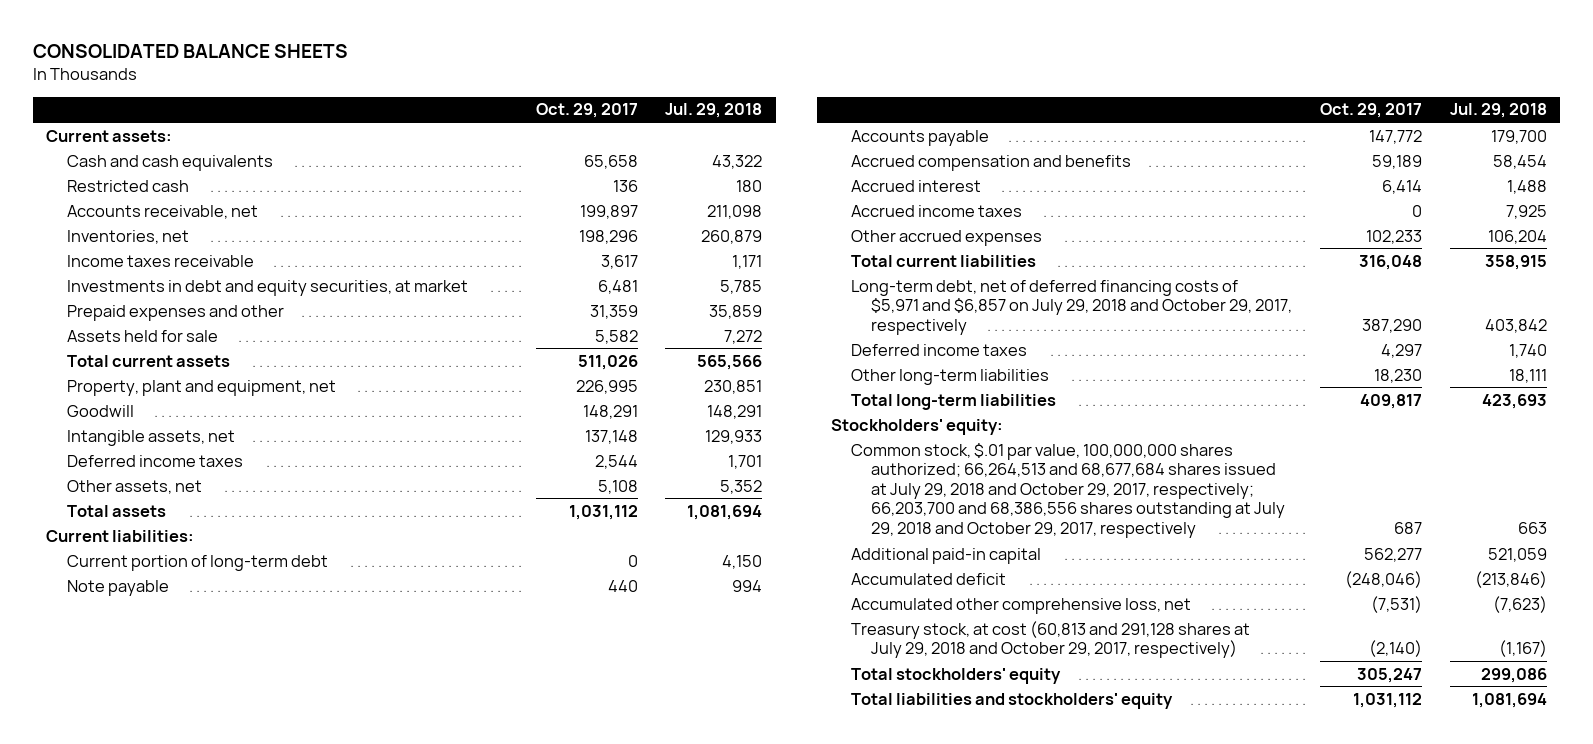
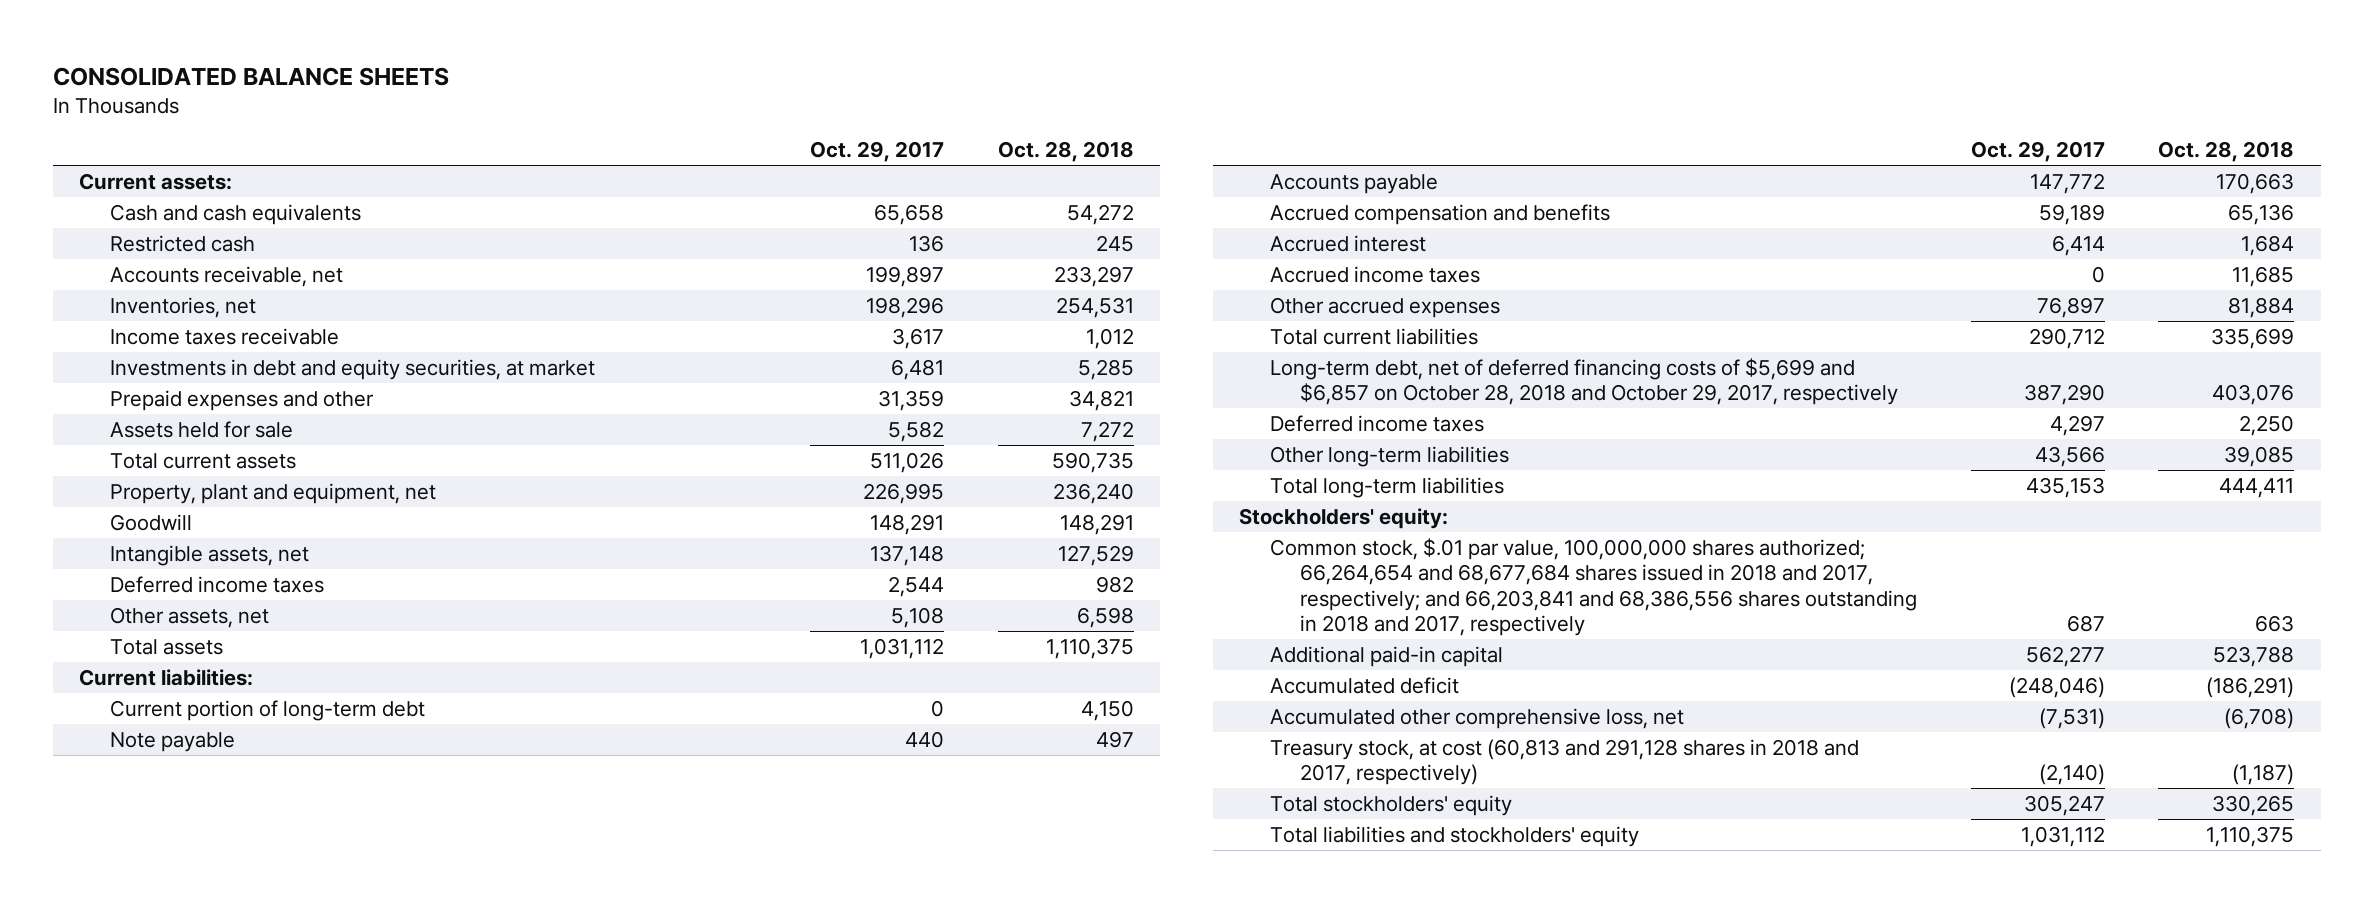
[665,103,763,119] Jul. 29, 2018 -> none
none -> [997,141,1134,163] Oct. 28, 2018
[1366,229,1423,244] 102,233 -> [2036,296,2105,318] 76,897
[1359,254,1423,270] 316,048 -> [2028,327,2105,349] 290,712
[851,279,1293,335] Long-term debt, net of deferred financing costs of $5,971 and $6,857 on July 29, 2018 and October 29, 2017, respectively -> [1269,357,1899,406] Long-term debt, net of deferred financing costs of $5,699 and $6,857 on October 28, 2018 and October 29, 2017, respectively
[1374,368,1423,383] 18,230 -> [2034,445,2105,467] 43,566
[1360,393,1423,409] 409,817 -> [2025,476,2105,498] 435,153
[851,442,1286,538] Common stock, $.01 par value, 100,000,000 shares authorized; 66,264,513 and 68,677,684 shares issued at July 29, 2018 and October 29, 2017, respectively; 66,203,700 and 68,386,556 shares outstanding at July 29, 2018 and October 29, 2017, respectively -> [1269,537,1918,637] Common stock, $.01 par value, 100,000,000 shares authorized; 66,264,654 and 68,677,684 shares issued in 2018 and 2017, respectively; and 66,203,841 and 68,386,556 shares outstanding in 2018 and 2017, respectively
[851,620,1251,659] Treasury stock, at cost (60,813 and 291,128 shares at July 29, 2018 and October 29, 2017, respectively) -> [1269,738,1859,786] Treasury stock, at cost (60,813 and 291,128 shares in 2018 and 2017, respectively)

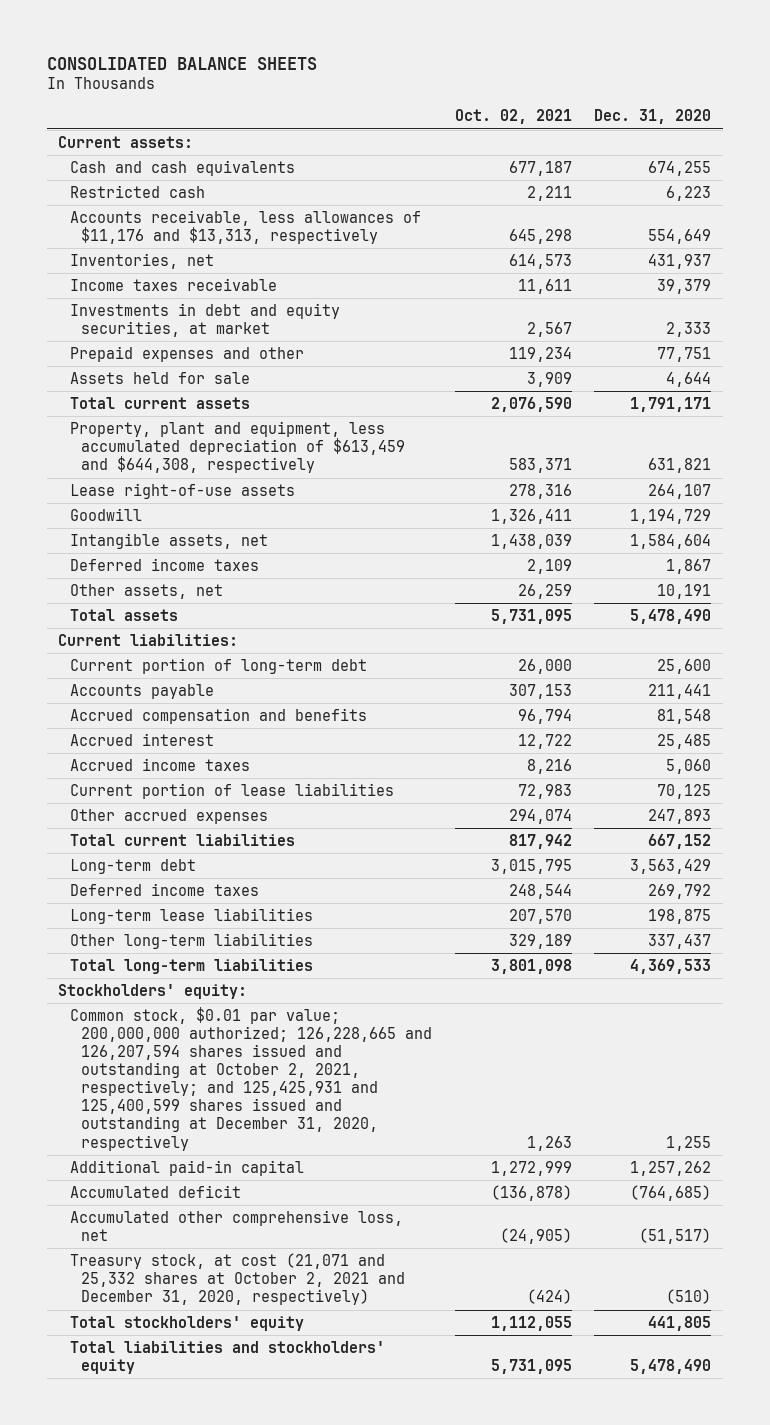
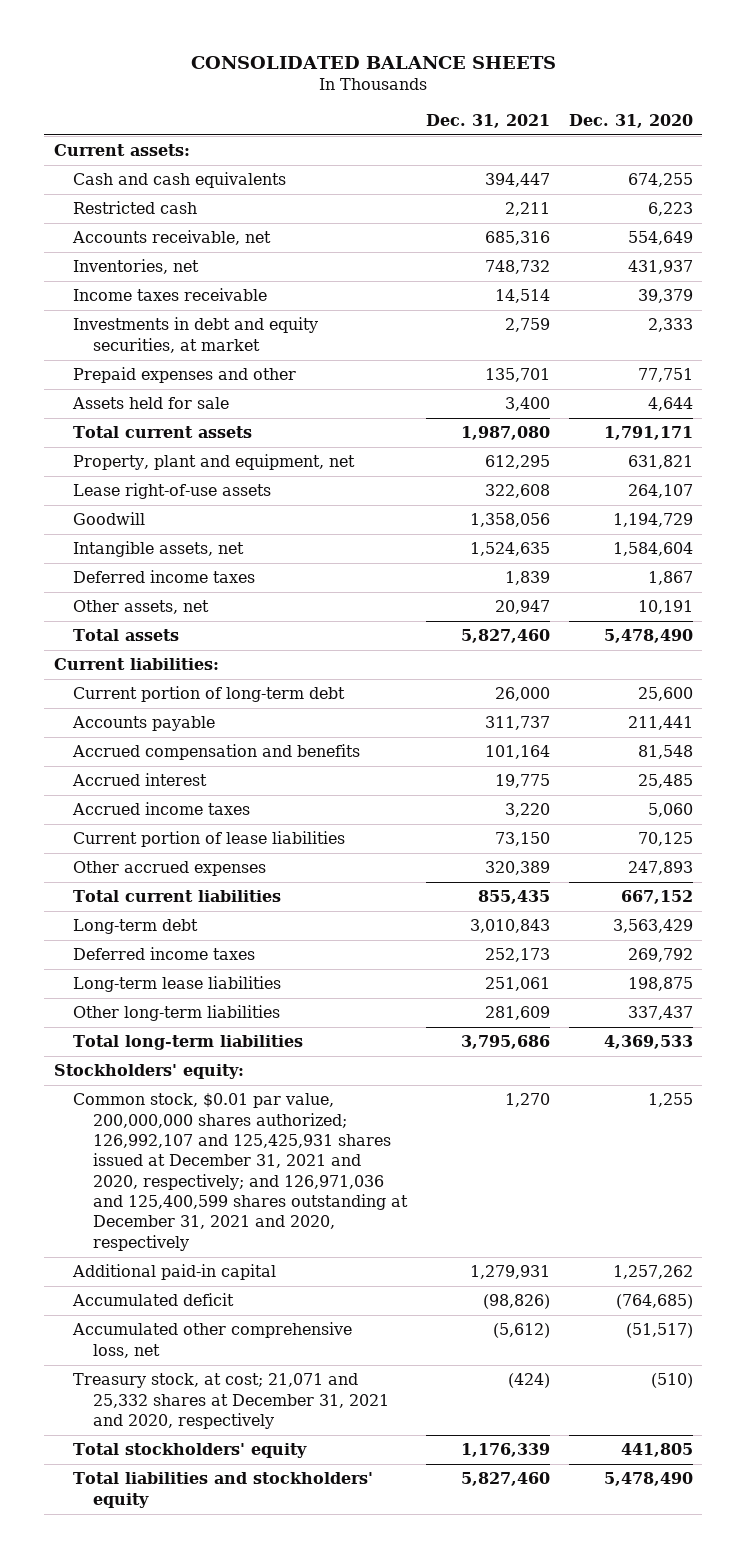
[454,109,572,125] Oct. 02, 2021 -> none
none -> [426,114,551,129] Dec. 31, 2021
[69,209,421,245] Accounts receivable, less allowances of $11,176 and $13,313, respectively -> [72,230,272,246] Accounts receivable, net
[69,420,406,474] Property, plant and equipment, less accumulated depreciation of $613,459 and $644,308, respectively -> [73,454,356,471] Property, plant and equipment, net
[69,1006,433,1151] Common stock, $0.01 par value; 200,000,000 authorized; 126,228,665 and 126,207,594 shares issued and outstanding at October 2, 2021, respectively; and 125,425,931 and 125,400,599 shares issued and outstanding at December 31, 2020, respectively -> [73,1093,409,1251] Common stock, $0.01 par value, 200,000,000 shares authorized; 126,992,107 and 125,425,931 shares issued at December 31, 2021 and 2020, respectively; and 126,971,036 and 125,400,599 shares outstanding at December 31, 2021 and 2020, respectively
[69,1252,406,1306] Treasury stock, at cost (21,071 and 25,332 shares at October 2, 2021 and December 31, 2020, respectively) -> [73,1373,390,1430] Treasury stock, at cost; 21,071 and 25,332 shares at December 31, 2021 and 2020, respectively

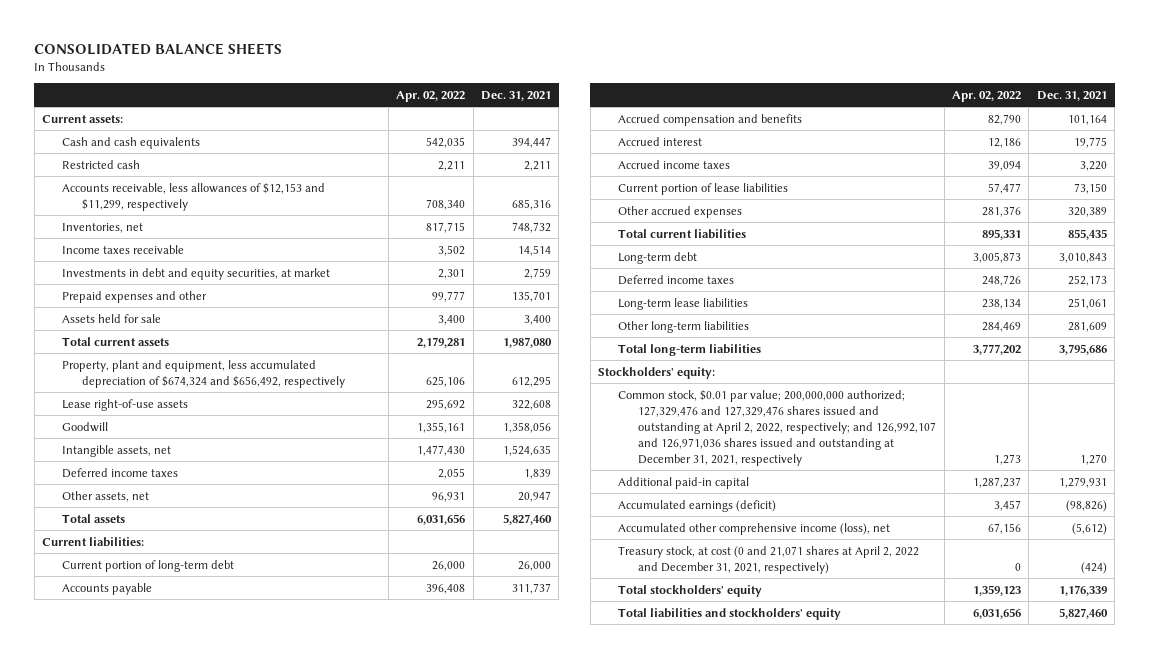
[568,114,693,129] Dec. 31, 2020 -> none
none -> [396,90,466,102] Apr. 02, 2022
[72,230,272,246] Accounts receivable, net -> [62,182,326,211] Accounts receivable, less allowances of $12,153 and $11,299, respectively
[73,454,356,471] Property, plant and equipment, net -> [62,359,346,388] Property, plant and equipment, less accumulated depreciation of $674,324 and $656,492, respectively
[73,1093,409,1251] Common stock, $0.01 par value, 200,000,000 shares authorized; 126,992,107 and 125,425,931 shares issued at December 31, 2021 and 2020, respectively; and 126,971,036 and 125,400,599 shares outstanding at December 31, 2021 and 2020, respectively -> [618,389,937,466] Common stock, $0.01 par value; 200,000,000 authorized; 127,329,476 and 127,329,476 shares issued and outstanding at April 2, 2022, respectively; and 126,992,107 and 126,971,036 shares issued and outstanding at December 31, 2021, respectively
[72,1293,235,1307] Accumulated deficit -> [618,499,777,512] Accumulated earnings (deficit)
[72,1322,353,1358] Accumulated other comprehensive loss, net -> [618,522,891,535] Accumulated other comprehensive income (loss), net
[73,1373,390,1430] Treasury stock, at cost; 21,071 and 25,332 shares at December 31, 2021 and 2020, respectively -> [618,545,920,574] Treasury stock, at cost (0 and 21,071 shares at April 2, 2022 and December 31, 2021, respectively)

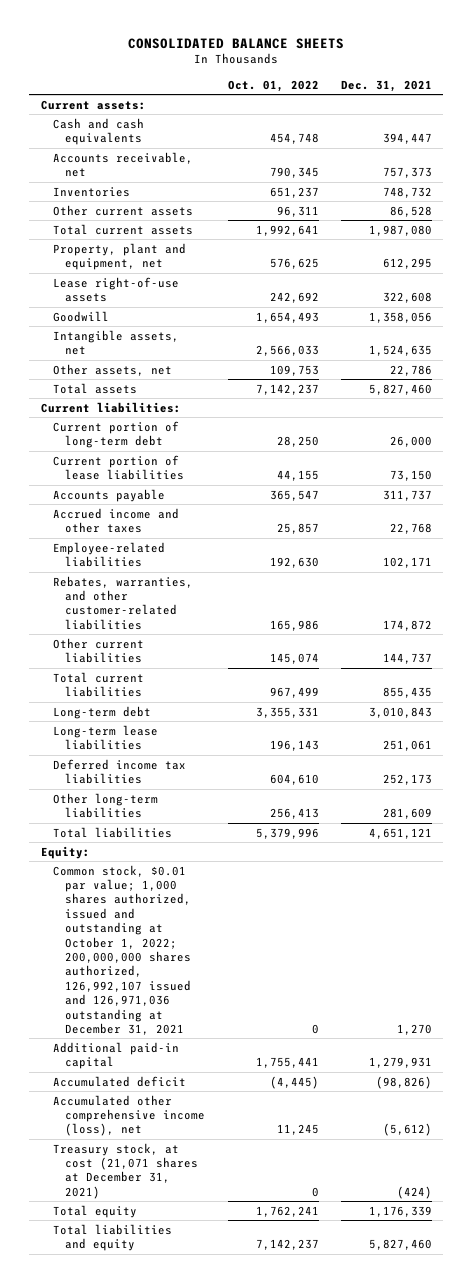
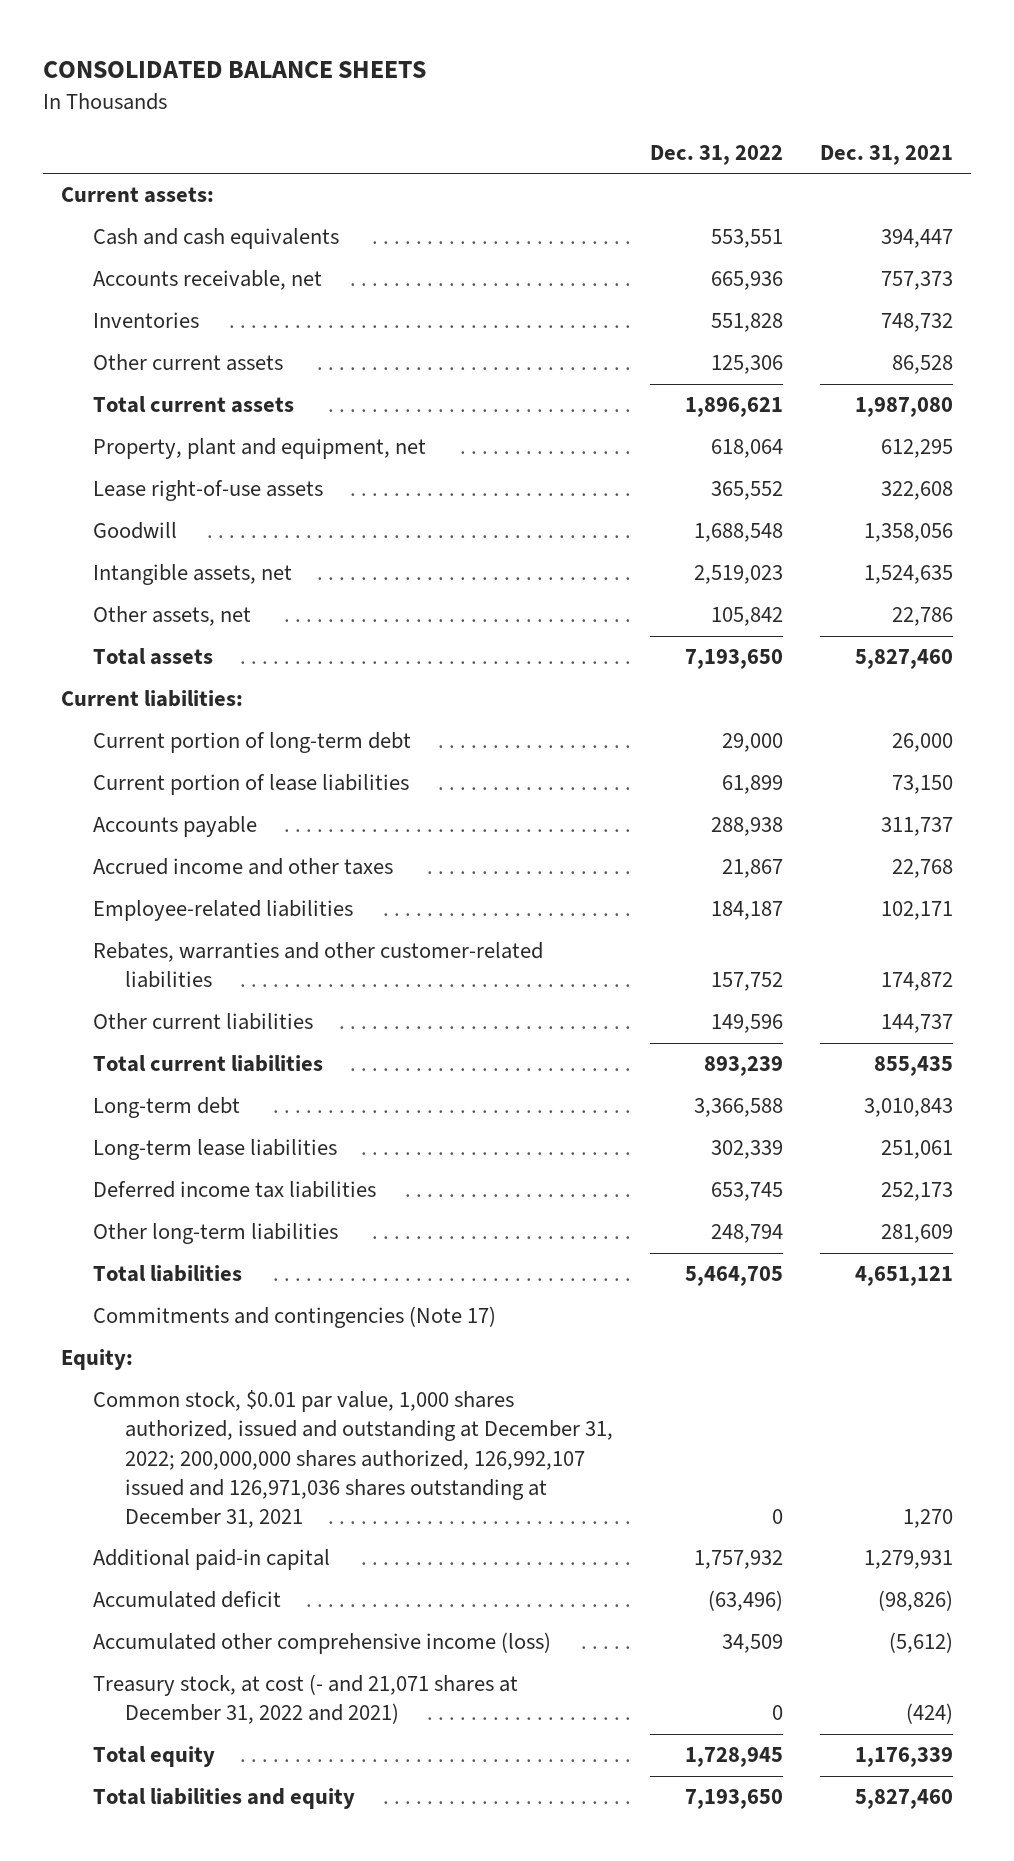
[227,79,319,92] Oct. 01, 2022 -> none
none -> [649,144,783,165] Dec. 31, 2022
[52,575,193,630] Rebates, warranties, and other customer-related liabilities -> [93,942,544,989] Rebates, warranties and other customer-related liabilities
none -> [93,1306,497,1329] Commitments and contingencies (Note 17)
[52,864,192,1035] Common stock, $0.01 par value; 1,000 shares authorized, issued and outstanding at October 1, 2022; 200,000,000 shares authorized, 126,992,107 issued and 126,971,036 outstanding at December 31, 2021 -> [93,1390,613,1528] Common stock, $0.01 par value, 1,000 shares authorized, issued and outstanding at December 31, 2022; 200,000,000 shares authorized, 126,992,107 issued and 126,971,036 shares outstanding at December 31, 2021
[52,1094,206,1137] Accumulated other comprehensive income (loss), net -> [93,1632,552,1655] Accumulated other comprehensive income (loss)
[52,1142,199,1199] Treasury stock, at cost (21,071 shares at December 31, 2021) -> [93,1674,519,1725] Treasury stock, at cost (- and 21,071 shares at December 31, 2022 and 2021)

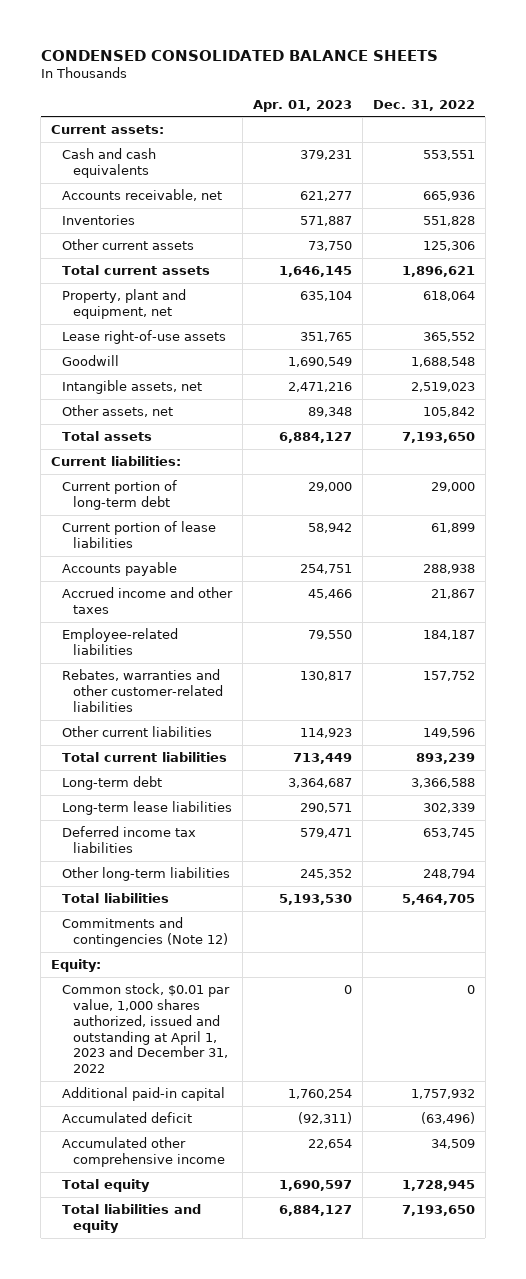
[42,61,426,79] CONSOLIDATED BALANCE SHEETS -> [40,49,438,61] CONDENSED CONSOLIDATED BALANCE SHEETS
[819,144,953,165] Dec. 31, 2021 -> none
none -> [253,99,353,112] Apr. 01, 2023
[93,1306,497,1329] Commitments and contingencies (Note 17) -> [62,917,229,948] Commitments and contingencies (Note 12)
[93,1390,613,1528] Common stock, $0.01 par value, 1,000 shares authorized, issued and outstanding at December 31, 2022; 200,000,000 shares authorized, 126,992,107 issued and 126,971,036 shares outstanding at December 31, 2021 -> [62,983,231,1074] Common stock, $0.01 par value, 1,000 shares authorized, issued and outstanding at April 1, 2023 and December 31, 2022
[93,1674,519,1725] Treasury stock, at cost (- and 21,071 shares at December 31, 2022 and 2021) -> none
[93,1632,552,1655] Accumulated other comprehensive income (loss) -> [62,1137,226,1168] Accumulated other comprehensive income

